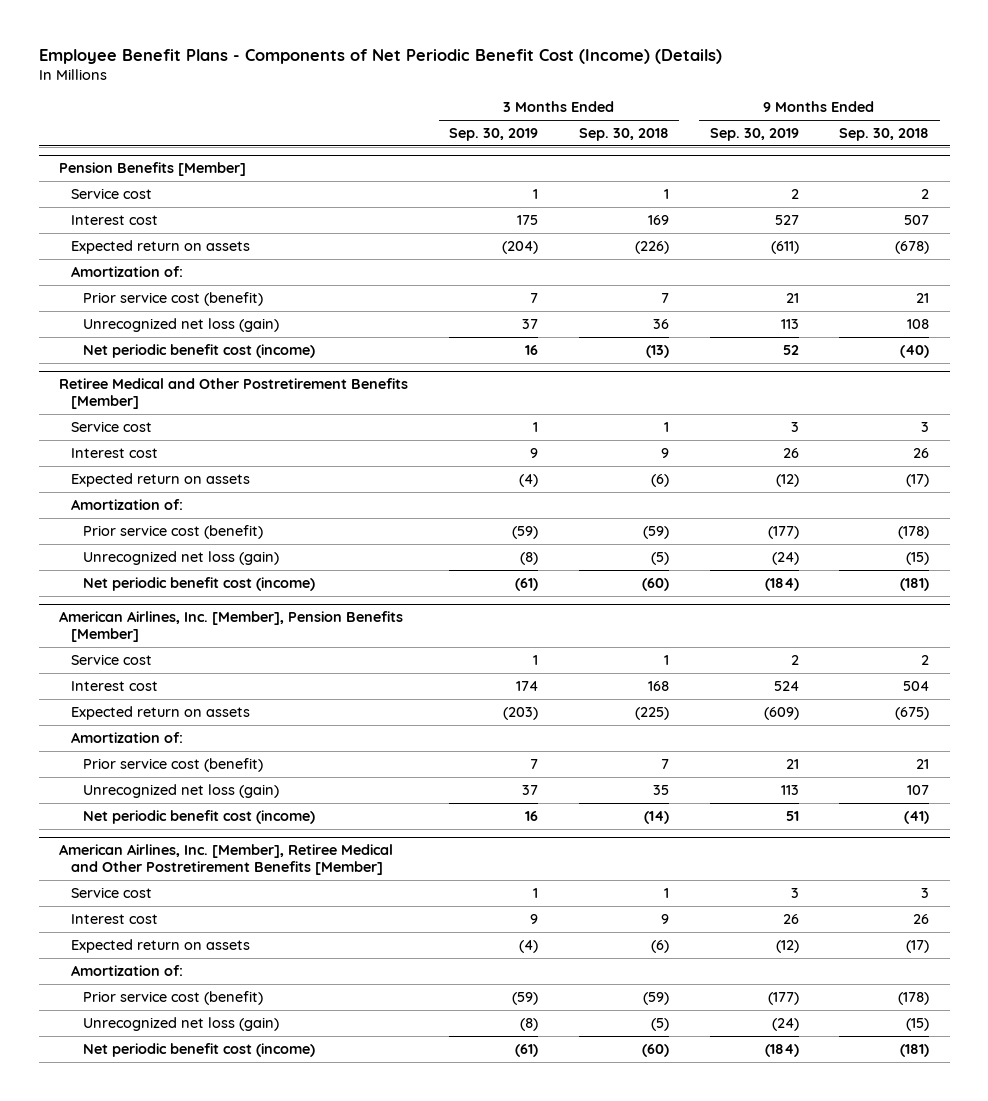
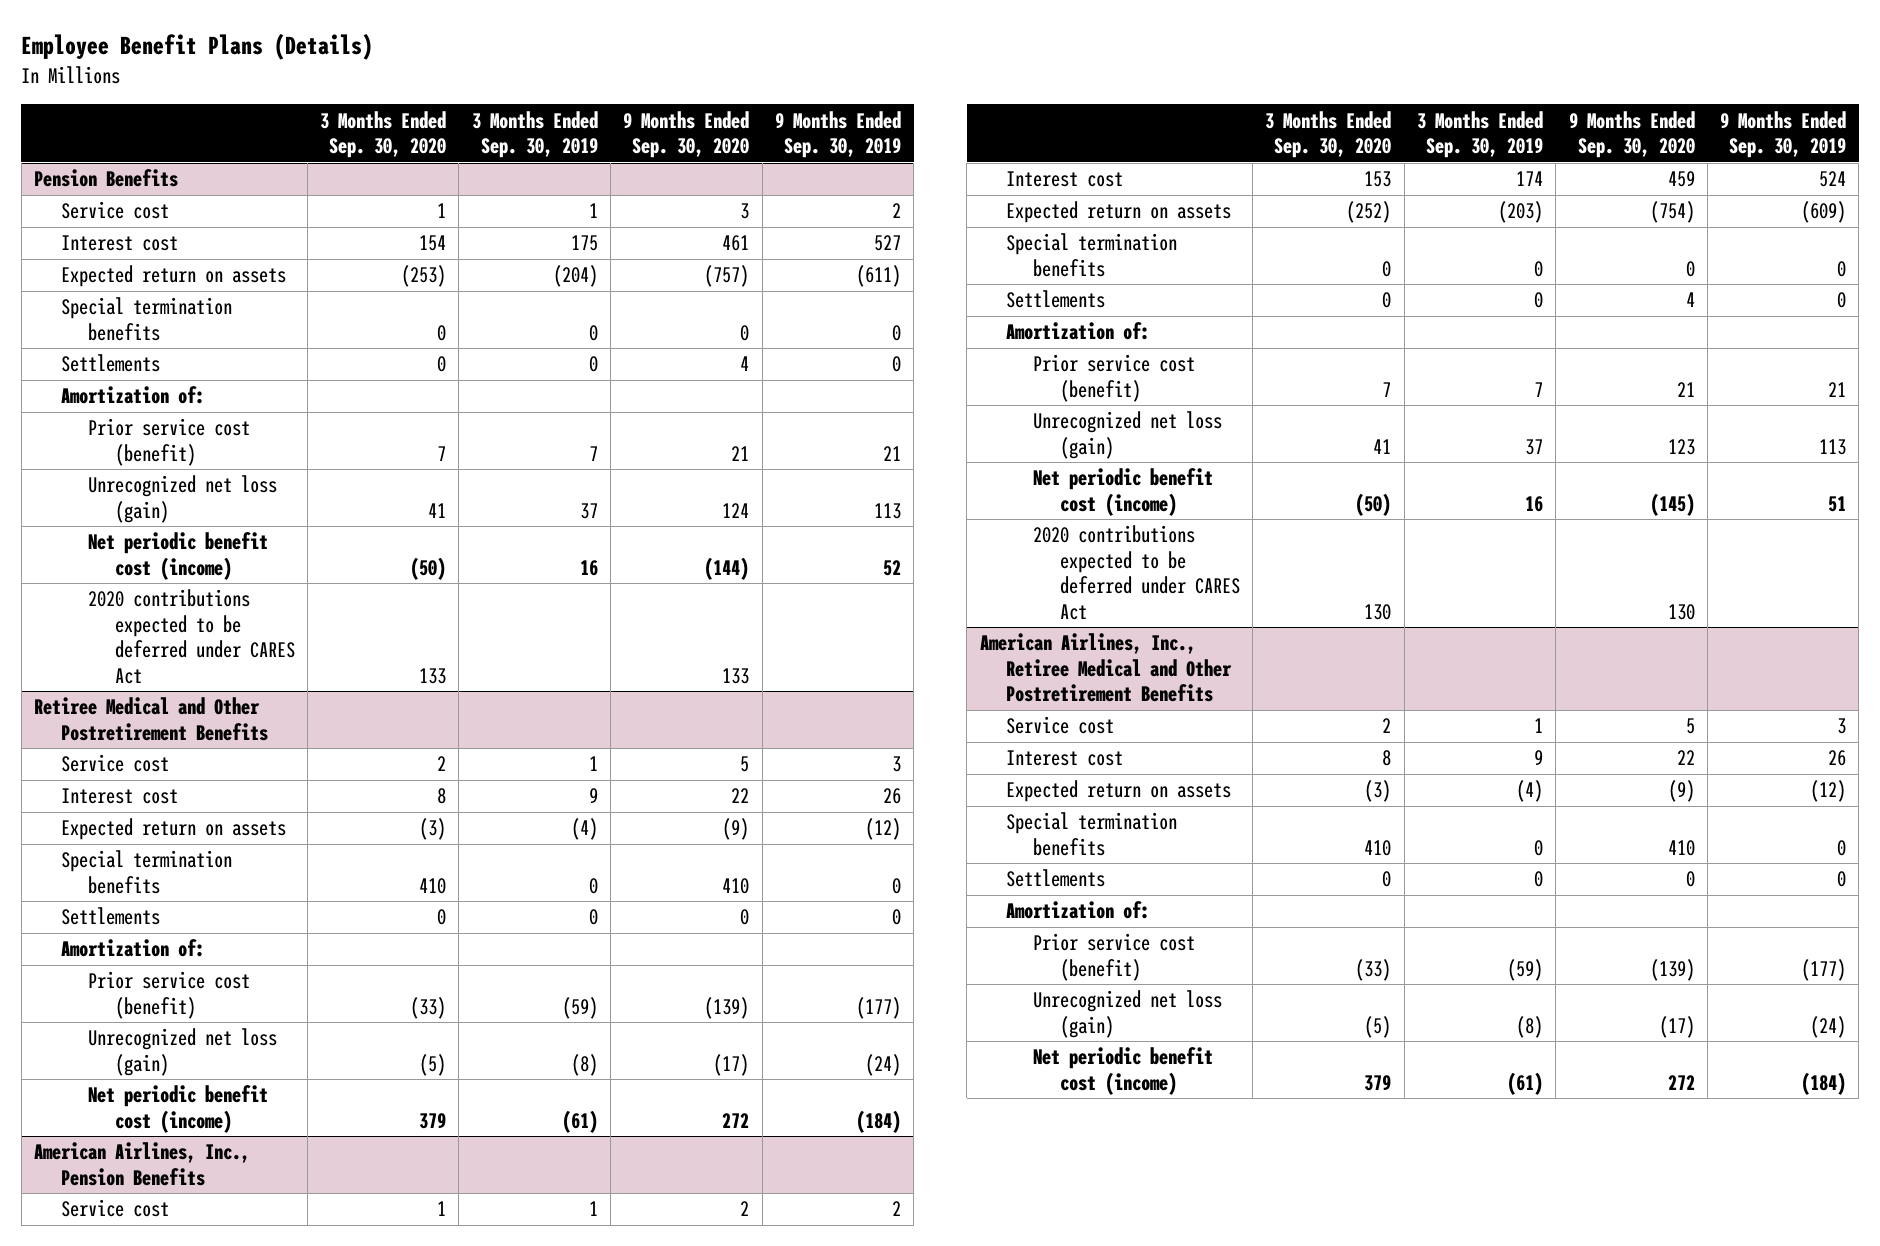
[38,48,722,64] Employee Benefit Plans - Components of Net Periodic Benefit Cost (Income) (Details) -> [21,33,374,61] Employee Benefit Plans (Details)
[578,127,669,141] Sep. 30, 2018 -> none
[839,127,930,141] Sep. 30, 2018 -> none
none -> [320,110,447,159] 3 Months Ended Sep. 30, 2020
none -> [623,110,750,159] 9 Months Ended Sep. 30, 2020
[59,162,247,177] Pension Benefits [Member] -> [34,169,179,188] Pension Benefits
none -> [60,297,232,341] Special termination benefits
none -> [60,354,160,373] Settlements
none -> [87,589,295,685] 2020 contributions expected to be deferred under CARES Act
[59,378,409,410] Retiree Medical and Other Postretirement Benefits [Member] -> [34,697,268,741] Retiree Medical and Other Postretirement Benefits
none -> [60,850,232,894] Special termination benefits
none -> [60,907,160,926] Settlements
[59,611,404,643] American Airlines, Inc. [Member], Pension Benefits [Member] -> [34,1142,251,1186] American Airlines, Inc., Pension Benefits
none -> [1006,233,1178,277] Special termination benefits
none -> [1006,290,1106,309] Settlements
none -> [1033,525,1240,621] 2020 contributions expected to be deferred under CARES Act
[59,844,394,876] American Airlines, Inc. [Member], Retiree Medical and Other Postretirement Benefits [Member] -> [979,633,1233,703] American Airlines, Inc., Retiree Medical and Other Postretirement Benefits
none -> [1006,812,1178,856] Special termination benefits
none -> [1006,869,1106,888] Settlements

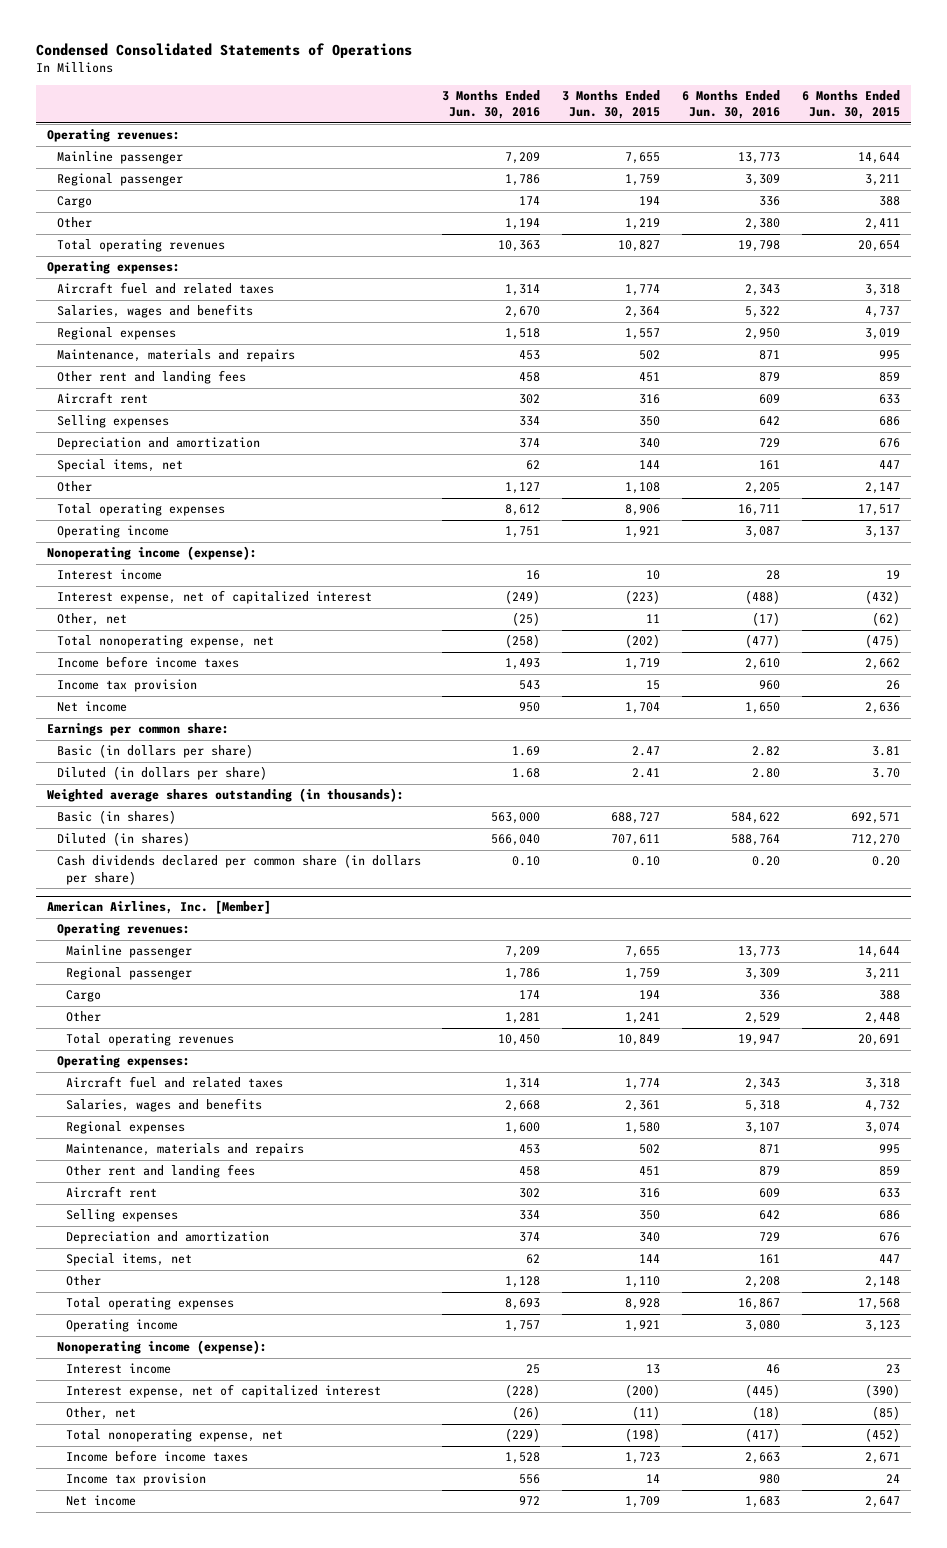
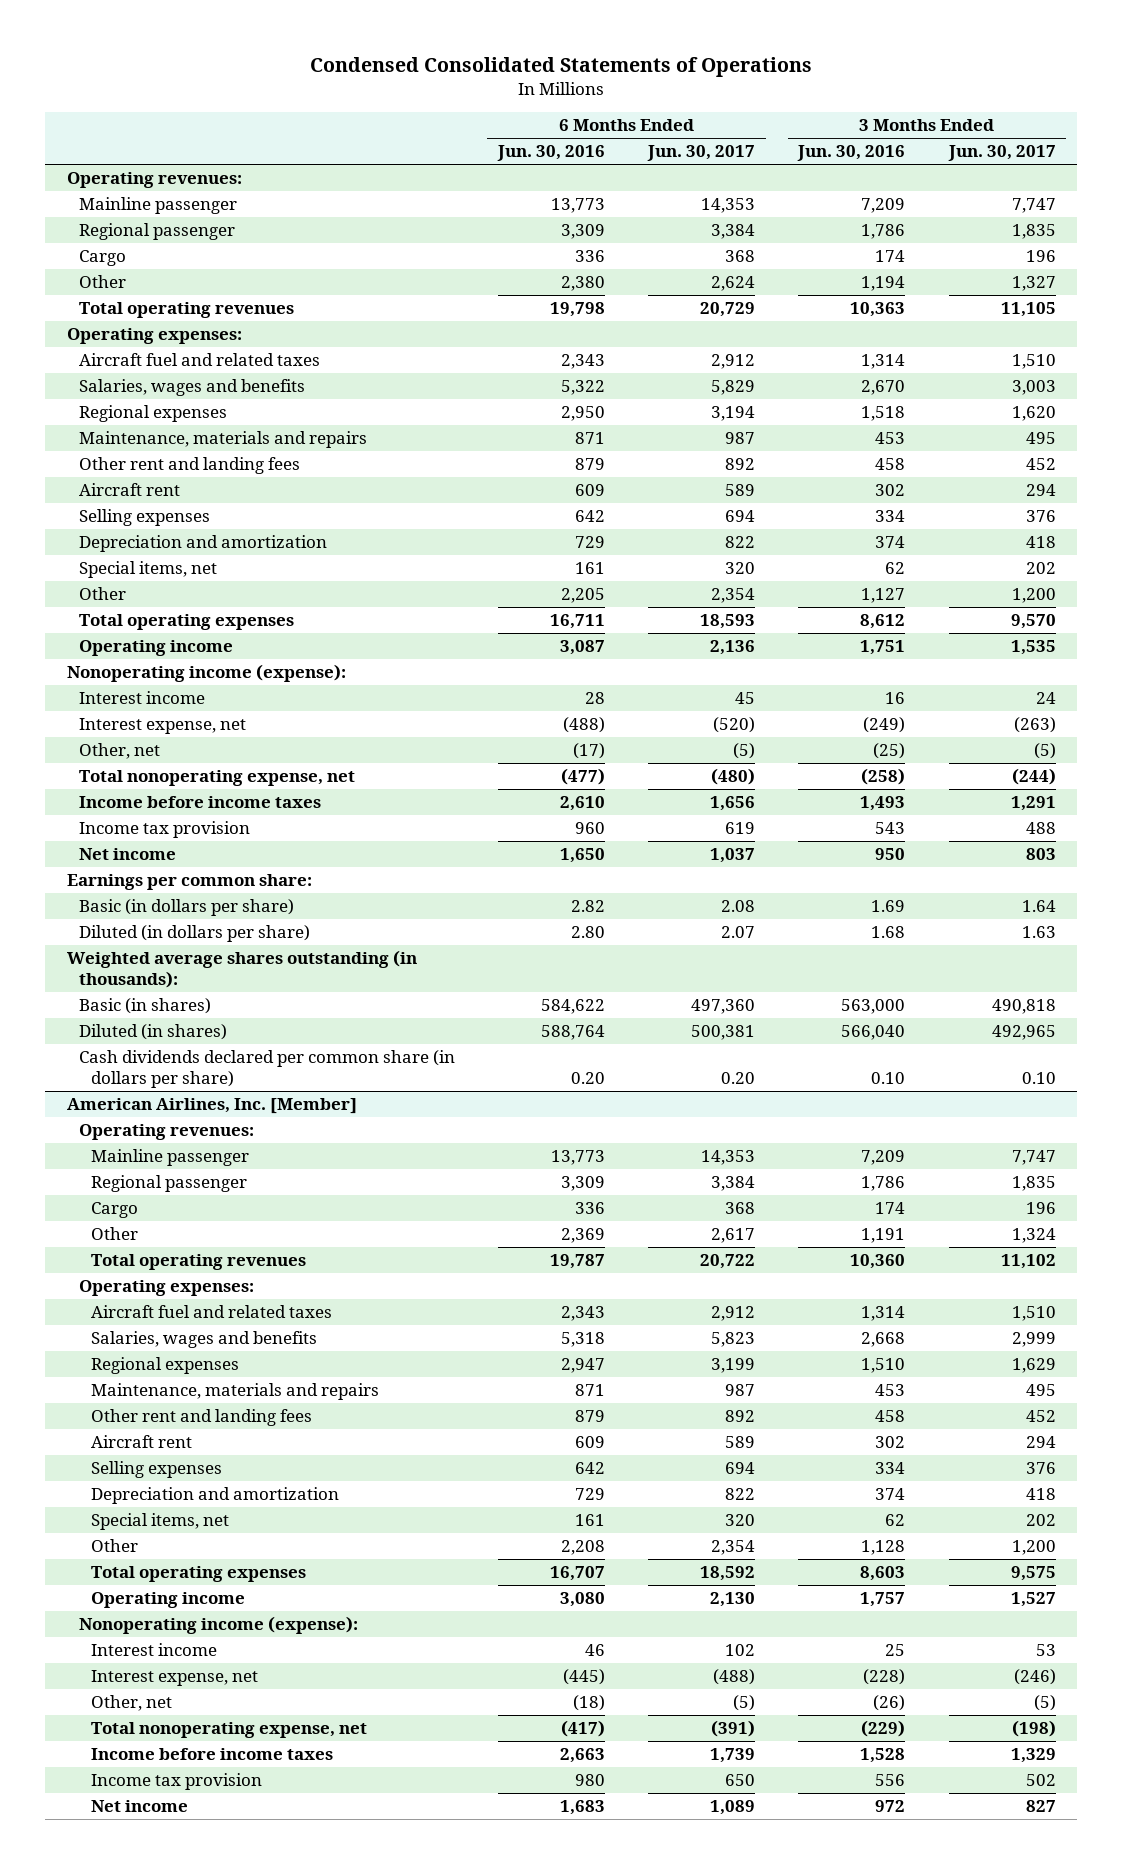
[562,89,661,120] 3 Months Ended Jun. 30, 2015 -> none
[801,89,900,120] 6 Months Ended Jun. 30, 2015 -> none
none -> [647,145,756,162] Jun. 30, 2017
none -> [947,145,1056,162] Jun. 30, 2017
[56,590,372,605] Interest expense, net of capitalized interest -> [78,718,246,735] Interest expense, net
[505,1012,541,1025] 1,281 -> [861,1228,906,1244] 1,191
[745,1012,781,1025] 2,529 -> [561,1228,606,1244] 2,369
[498,1034,541,1047] 10,450 -> [850,1254,906,1270] 10,360
[738,1034,781,1047] 19,947 -> [550,1254,606,1270] 19,787
[505,1122,541,1135] 1,600 -> [861,1358,906,1374] 1,510
[745,1122,781,1135] 3,107 -> [561,1358,606,1374] 2,947
[505,1298,541,1311] 8,693 -> [860,1566,906,1582] 8,603
[738,1298,781,1311] 16,867 -> [550,1566,606,1582] 16,707
[66,1384,382,1399] Interest expense, net of capitalized interest -> [91,1670,259,1687] Interest expense, net

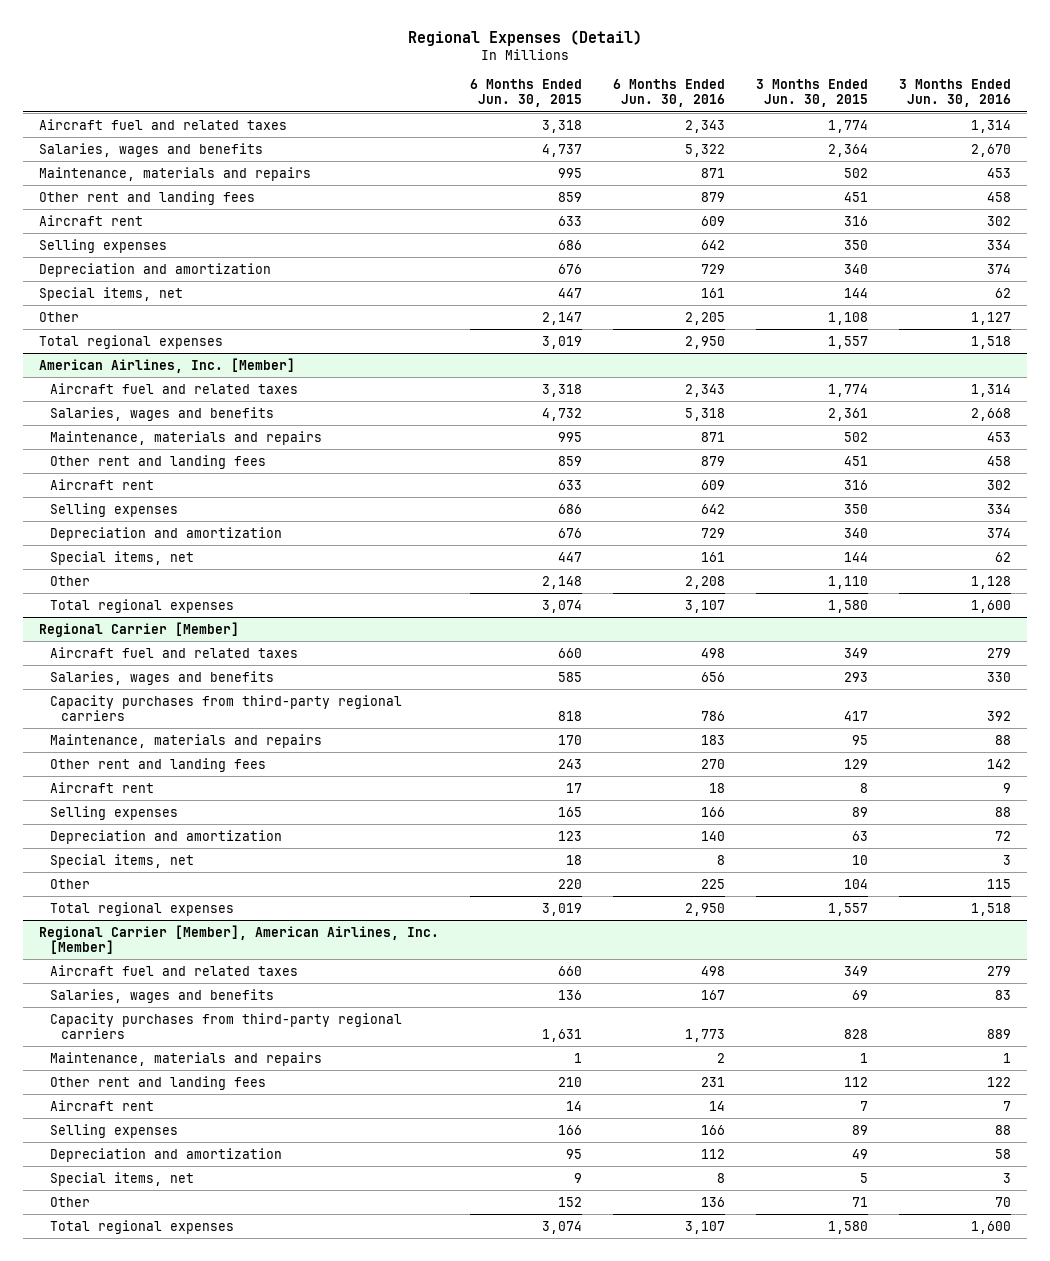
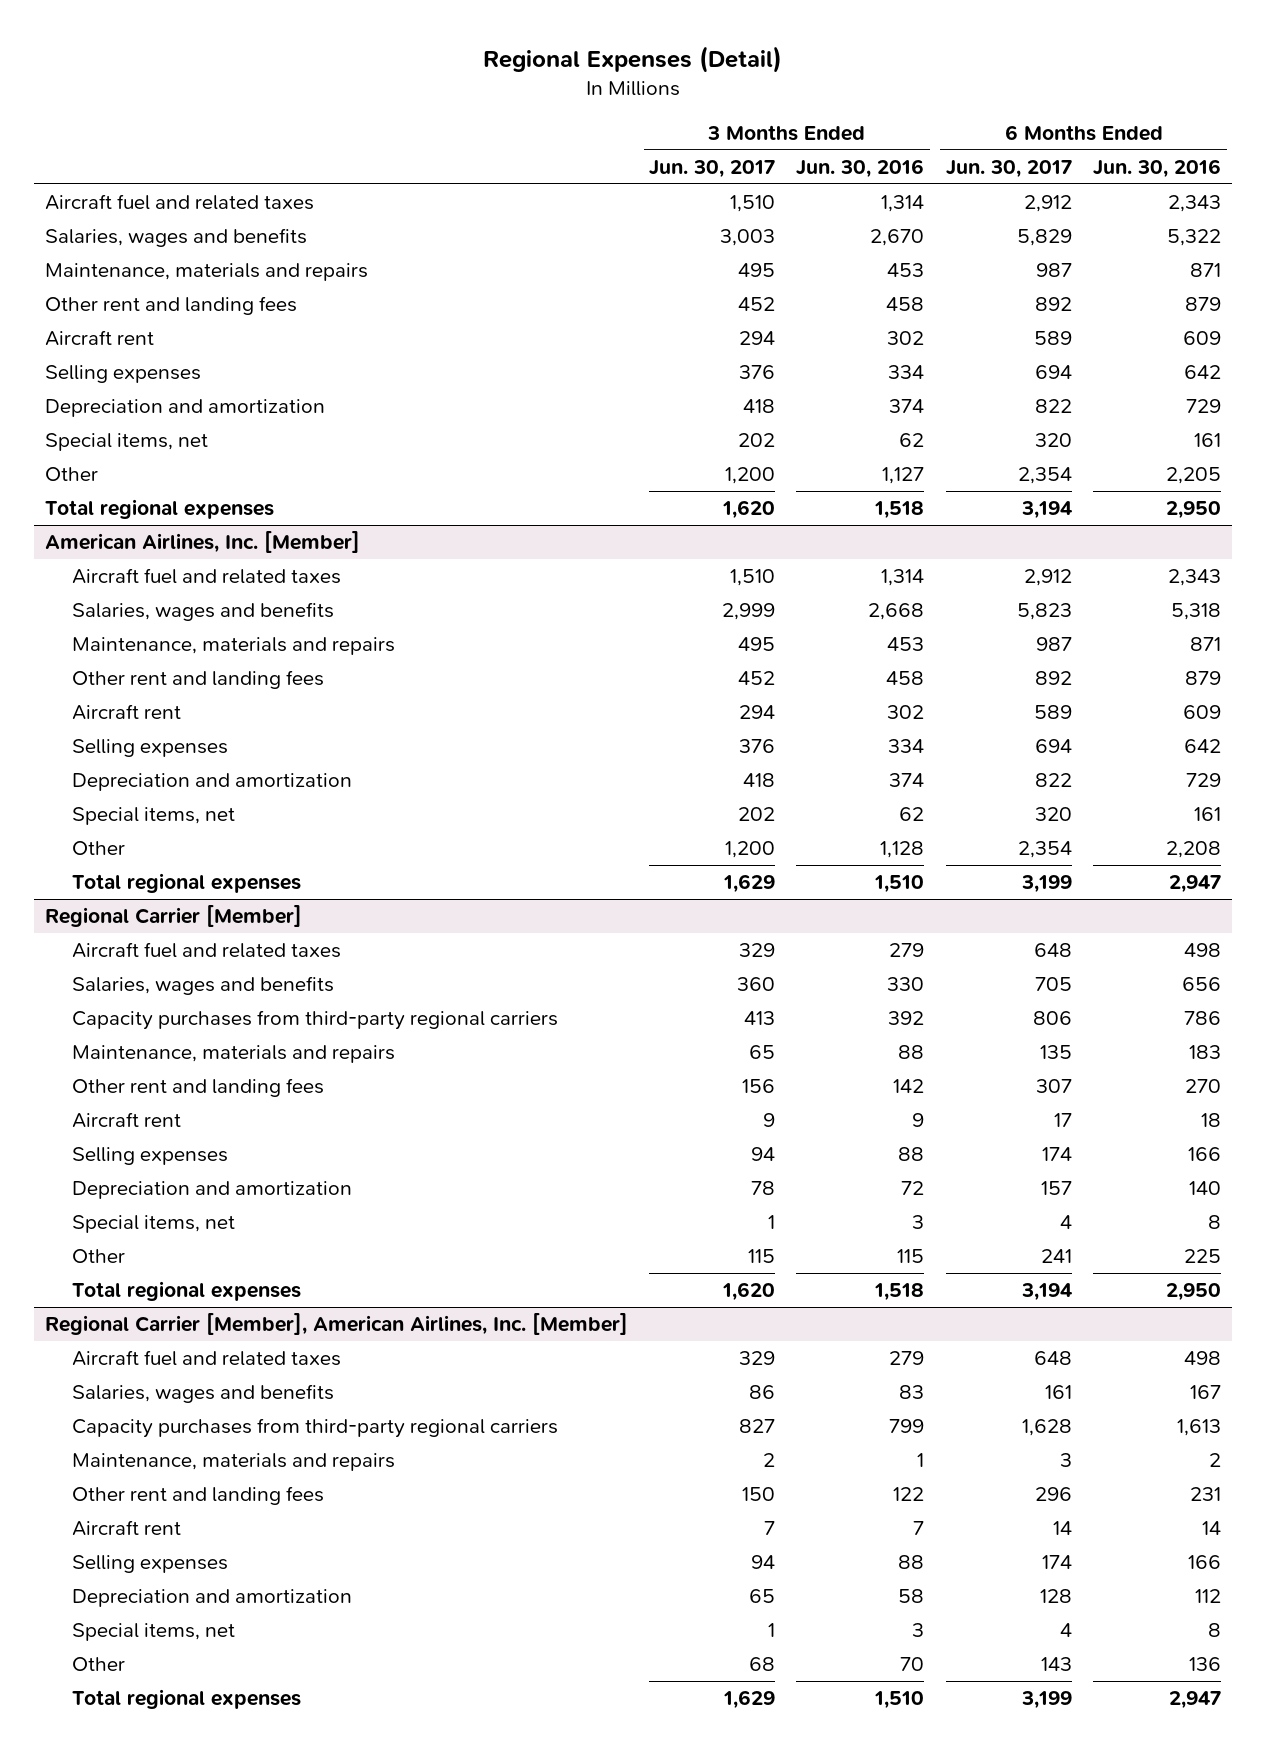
[469,78,582,108] 6 Months Ended Jun. 30, 2015 -> none
[756,78,869,108] 3 Months Ended Jun. 30, 2015 -> none
none -> [649,159,776,178] Jun. 30, 2017
none -> [945,159,1072,178] Jun. 30, 2017
[685,599,726,613] 3,107 -> [1169,875,1222,894] 2,947
[971,599,1012,613] 1,600 -> [874,875,925,894] 1,510
[685,1028,726,1042] 1,773 -> [1177,1419,1222,1437] 1,613
[987,1028,1012,1039] 889 -> [889,1419,925,1434] 799
[685,1220,726,1234] 3,107 -> [1169,1691,1222,1710] 2,947
[971,1220,1012,1234] 1,600 -> [874,1691,925,1710] 1,510

